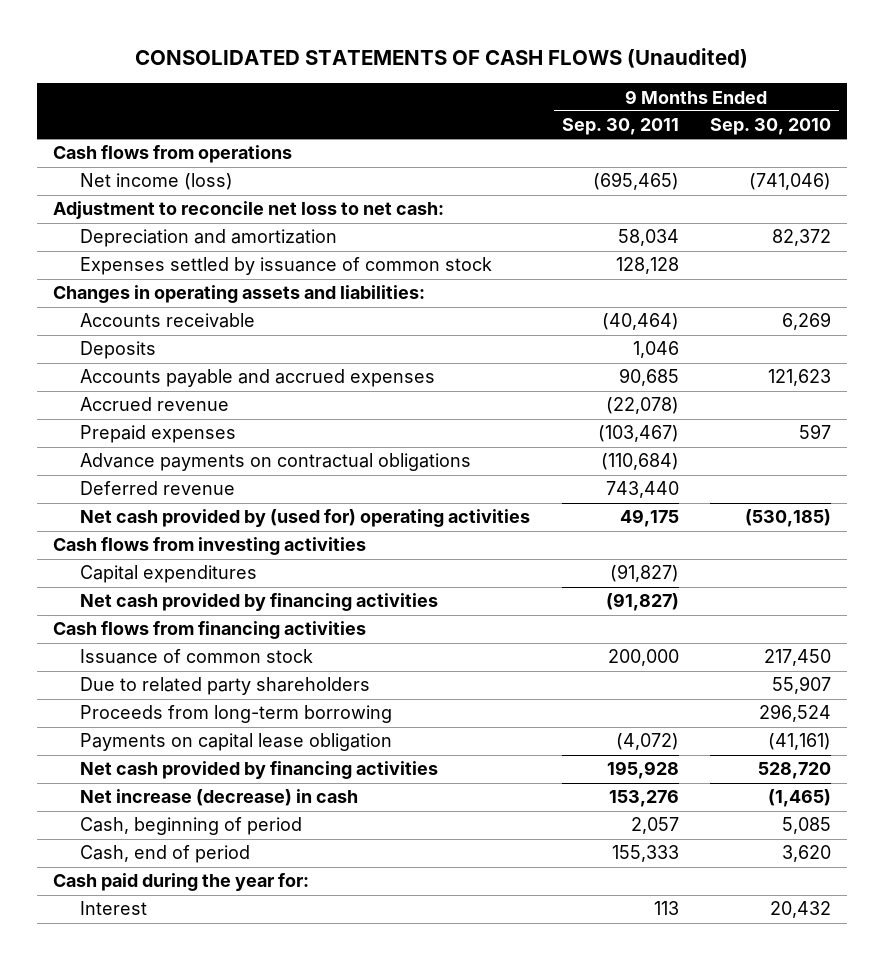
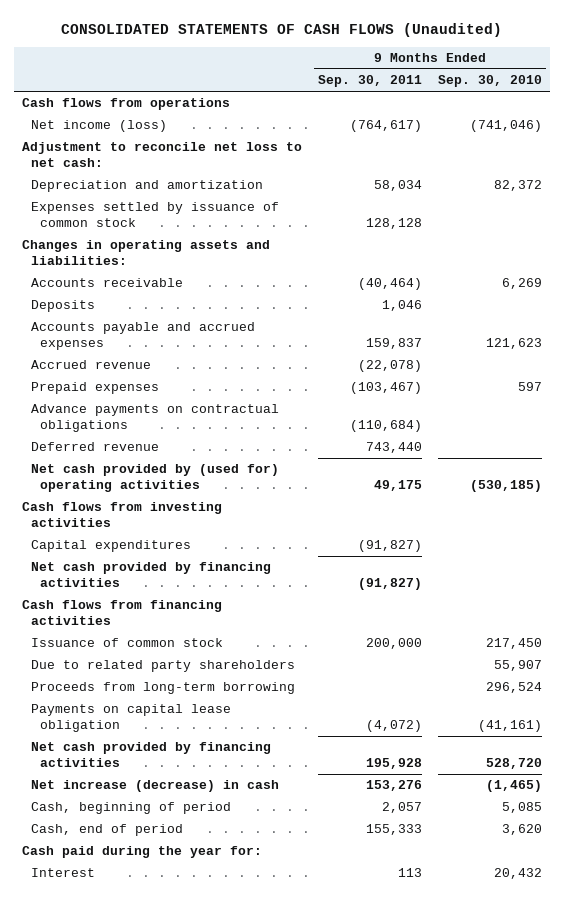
[592,172,679,191] (695,465) -> [350,120,423,133] (764,617)
[618,368,679,387] 90,685 -> [366,337,423,349] 159,837

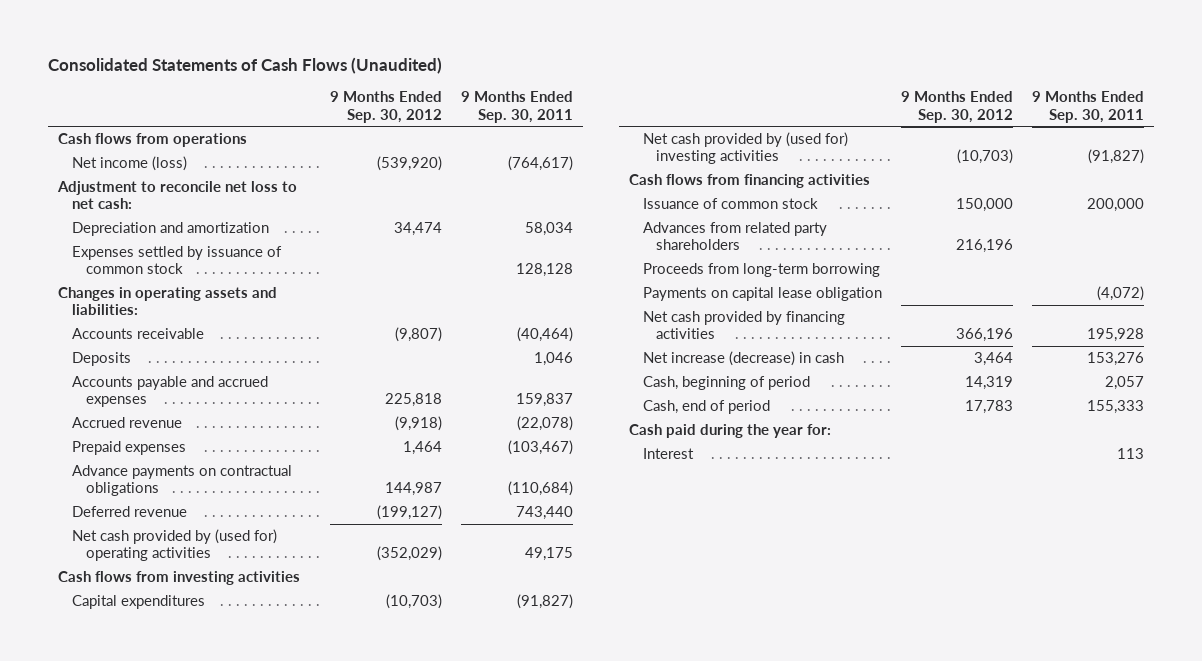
[61,22,503,37] CONSOLIDATED STATEMENTS OF CASH FLOWS (Unaudited) -> [48,56,443,74] Consolidated Statements of Cash Flows (Unaudited)
[438,75,543,88] Sep. 30, 2010 -> none
none -> [330,91,443,123] 9 Months Ended Sep. 30, 2012
[31,562,272,587] Net cash provided by financing activities -> [642,132,848,165] Net cash provided by (used for) investing activities
[31,660,296,673] Due to related party shareholders -> [642,222,827,251] Advances from related party shareholders

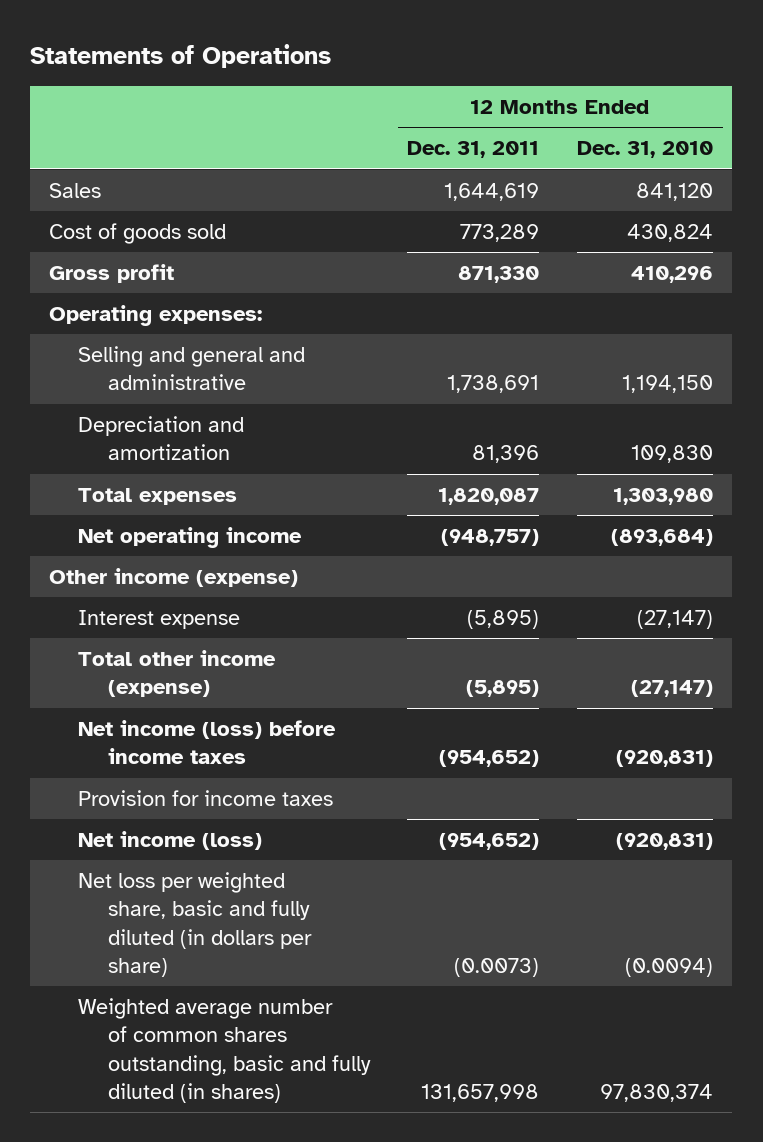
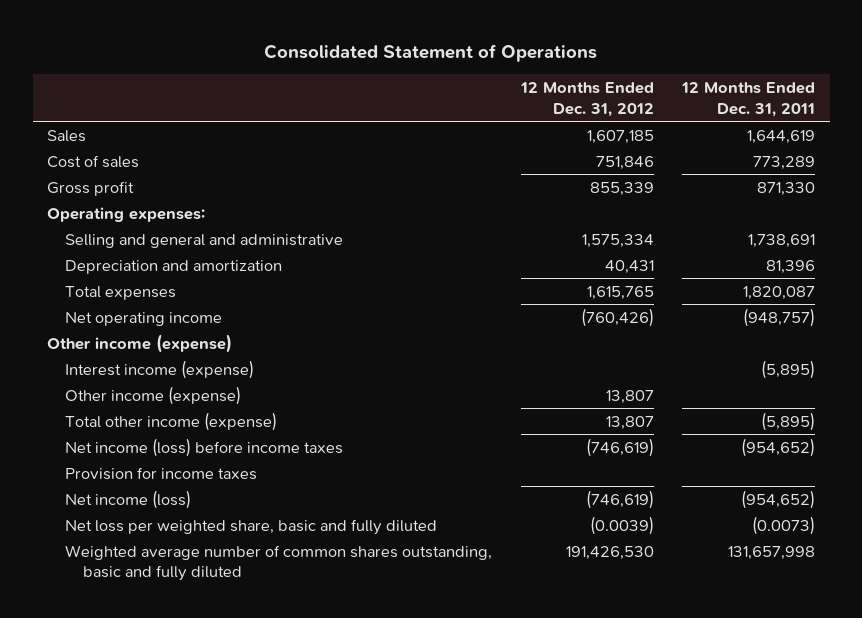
[30,44,332,69] Statements of Operations -> [264,44,598,63] Consolidated Statement of Operations
[577,141,714,159] Dec. 31, 2010 -> none
none -> [519,82,654,117] 12 Months Ended Dec. 31, 2012
[49,223,227,245] Cost of goods sold -> [47,154,140,168] Cost of sales
[78,610,241,630] Interest expense -> [64,359,254,379] Interest income (expense)
none -> [64,385,241,405] Other income (expense)
[78,872,312,977] Net loss per weighted share, basic and fully diluted (in dollars per share) -> [64,518,437,535] Net loss per weighted share, basic and fully diluted
[78,998,371,1103] Weighted average number of common shares outstanding, basic and fully diluted (in shares) -> [64,544,492,582] Weighted average number of common shares outstanding, basic and fully diluted

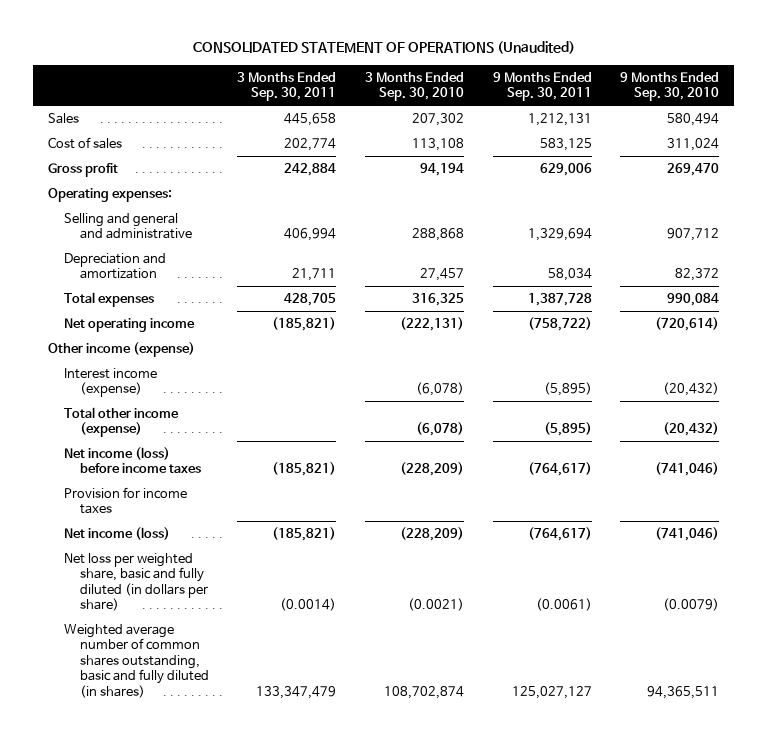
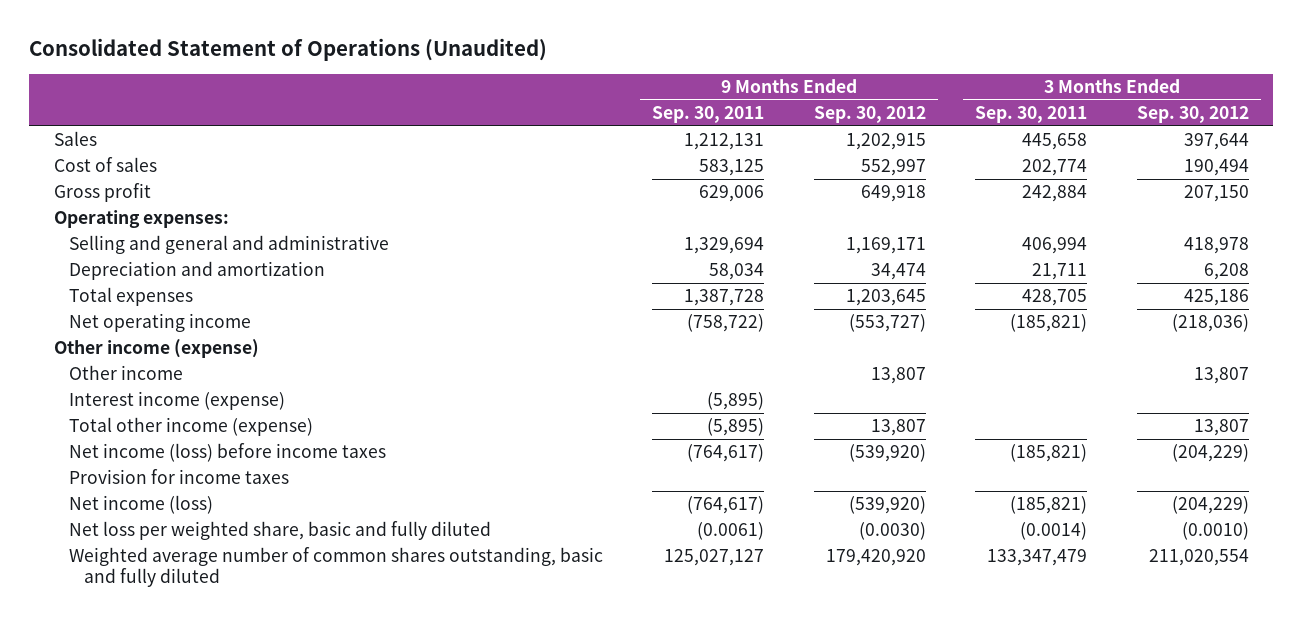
[192,41,575,55] CONSOLIDATED STATEMENT OF OPERATIONS (Unaudited) -> [28,38,547,62] Consolidated Statement of Operations (Unaudited)
[365,71,465,102] 3 Months Ended Sep. 30, 2010 -> none
[620,71,720,102] 9 Months Ended Sep. 30, 2010 -> none
none -> [813,106,926,124] Sep. 30, 2012
none -> [1136,106,1249,124] Sep. 30, 2012
none -> [68,365,183,381] Other income
[63,552,208,612] Net loss per weighted share, basic and fully diluted (in dollars per share) -> [68,521,491,541] Net loss per weighted share, basic and fully diluted
[63,623,209,698] Weighted average number of common shares outstanding, basic and fully diluted (in shares) -> [68,547,603,588] Weighted average number of common shares outstanding, basic and fully diluted

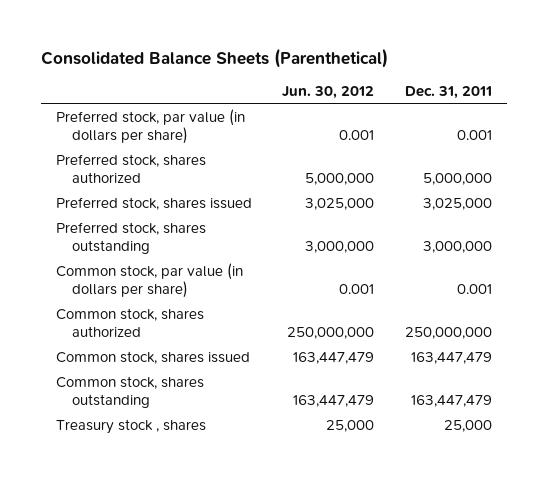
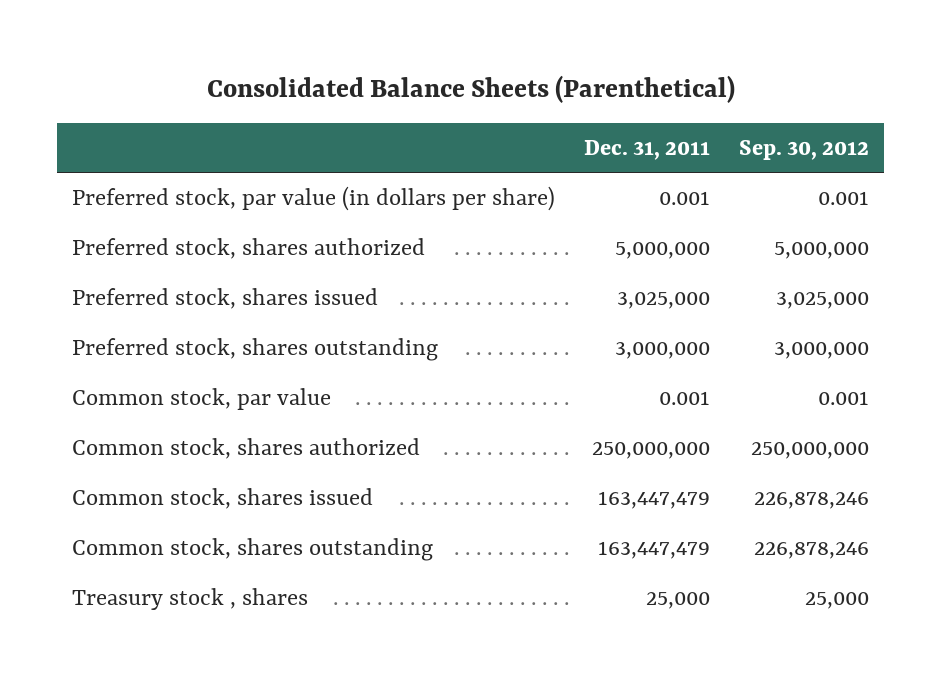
[282,86,375,100] Jun. 30, 2012 -> none
none -> [739,139,870,160] Sep. 30, 2012
[55,262,243,298] Common stock, par value (in dollars per share) -> [71,388,331,411] Common stock, par value

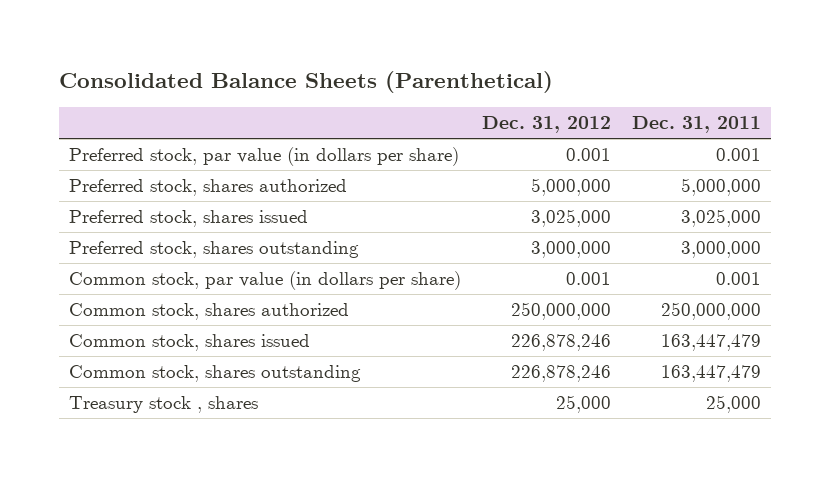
[739,139,870,160] Sep. 30, 2012 -> none
none -> [481,116,611,134] Dec. 31, 2012
[71,388,331,411] Common stock, par value -> [69,271,462,291] Common stock, par value (in dollars per share)

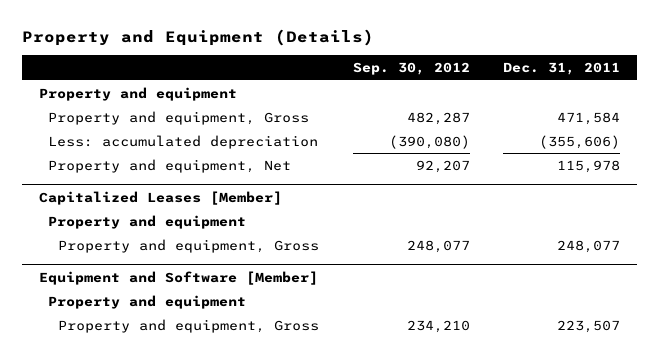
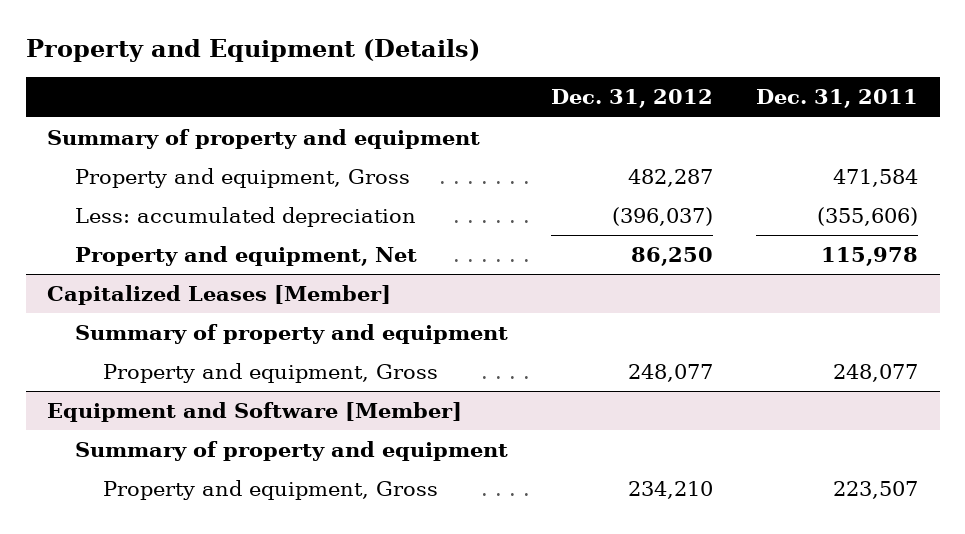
[352,62,470,76] Sep. 30, 2012 -> none
none -> [551,89,714,109] Dec. 31, 2012
[38,86,237,101] Property and equipment -> [47,129,481,150] Summary of property and equipment
[48,214,247,229] Property and equipment -> [75,324,509,345] Summary of property and equipment
[48,294,247,309] Property and equipment -> [75,441,509,462] Summary of property and equipment

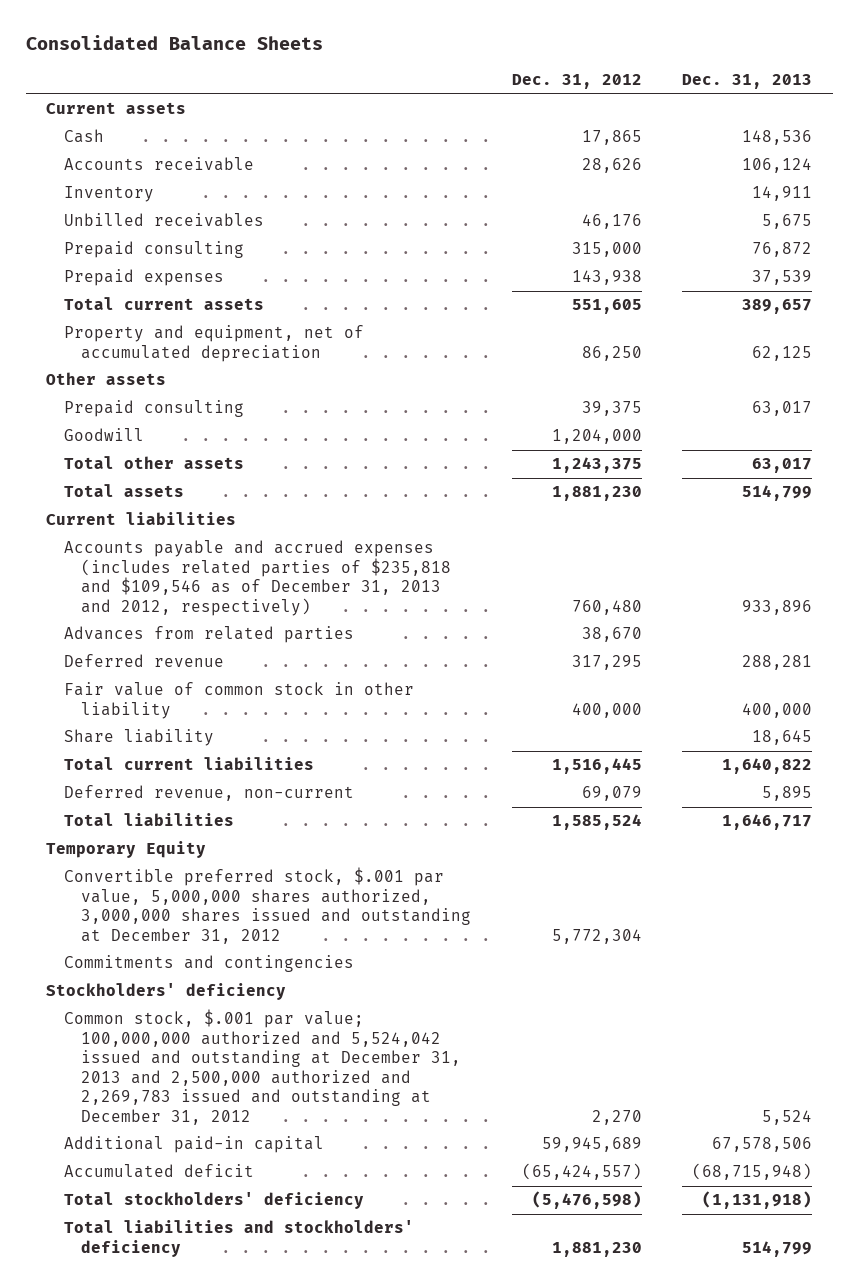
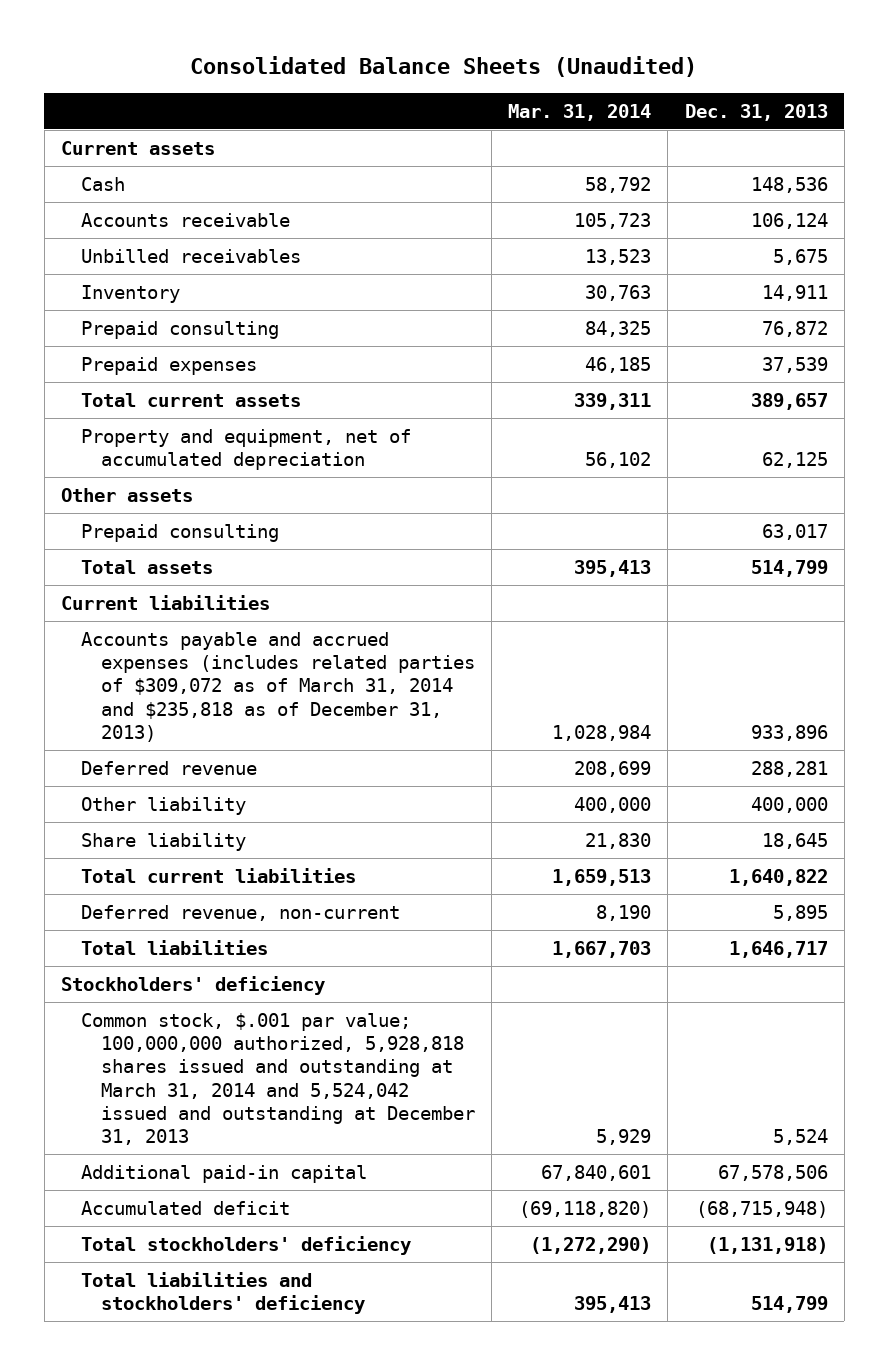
[25,35,323,51] Consolidated Balance Sheets -> [190,55,698,77] Consolidated Balance Sheets (Unaudited)
[511,74,642,90] Dec. 31, 2012 -> none
none -> [508,103,652,121] Mar. 31, 2014
[63,186,154,203] Inventory -> [81,284,181,303] Inventory
[63,428,144,442] Goodwill -> none
[63,456,244,470] Total other assets -> none
[63,626,354,644] Advances from related parties -> none
[63,540,451,616] Accounts payable and accrued expenses (includes related parties of $235,818 and $109,546 as of December 31, 2013 and 2012, respectively) -> [81,631,476,742] Accounts payable and accrued expenses (includes related parties of $309,072 as of March 31, 2014 and $235,818 as of December 31, 2013)
[63,682,414,719] Fair value of common stock in other liability -> [81,796,247,815] Other liability
[46,841,207,859] Temporary Equity -> none
[63,867,471,944] Convertible preferred stock, $.001 par value, 5,000,000 shares authorized, 3,000,000 shares issued and outstanding at December 31, 2012 -> none
[63,955,354,973] Commitments and contingencies -> none
[63,1009,461,1125] Common stock, $.001 par value; 100,000,000 authorized and 5,524,042 issued and outstanding at December 31, 2013 and 2,500,000 authorized and 2,269,783 issued and outstanding at December 31, 2012 -> [81,1012,476,1145] Common stock, $.001 par value; 100,000,000 authorized, 5,928,818 shares issued and outstanding at March 31, 2014 and 5,524,042 issued and outstanding at December 31, 2013

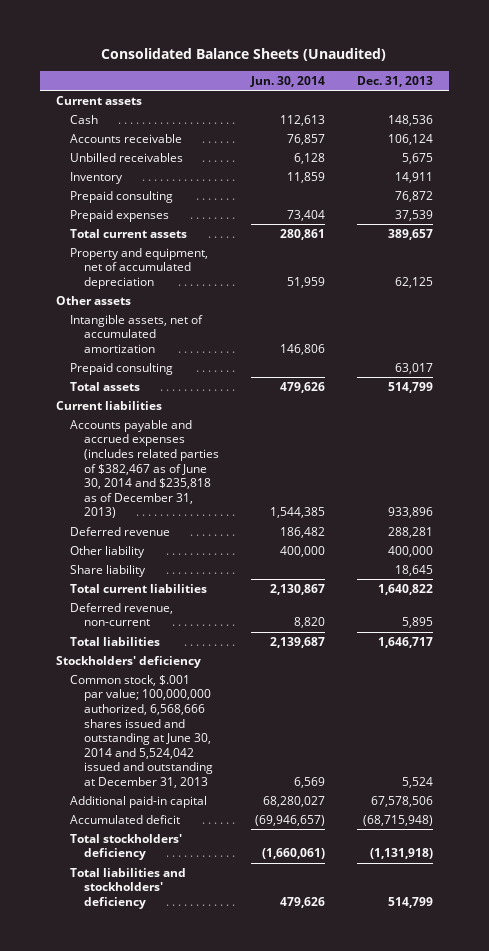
[508,103,652,121] Mar. 31, 2014 -> none
none -> [249,75,325,87] Jun. 30, 2014
none -> [70,314,204,354] Intangible assets, net of accumulated amortization
[81,631,476,742] Accounts payable and accrued expenses (includes related parties of $309,072 as of March 31, 2014 and $235,818 as of December 31, 2013) -> [70,419,220,519] Accounts payable and accrued expenses (includes related parties of $382,467 as of June 30, 2014 and $235,818 as of December 31, 2013)
[81,1012,476,1145] Common stock, $.001 par value; 100,000,000 authorized, 5,928,818 shares issued and outstanding at March 31, 2014 and 5,524,042 issued and outstanding at December 31, 2013 -> [70,674,214,789] Common stock, $.001 par value; 100,000,000 authorized, 6,568,666 shares issued and outstanding at June 30, 2014 and 5,524,042 issued and outstanding at December 31, 2013

